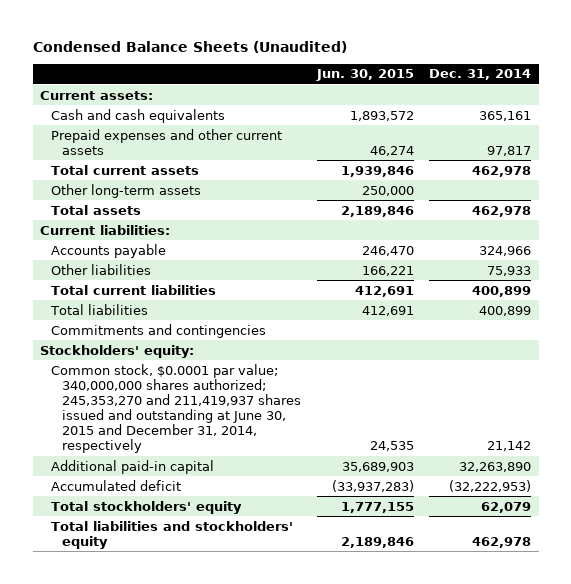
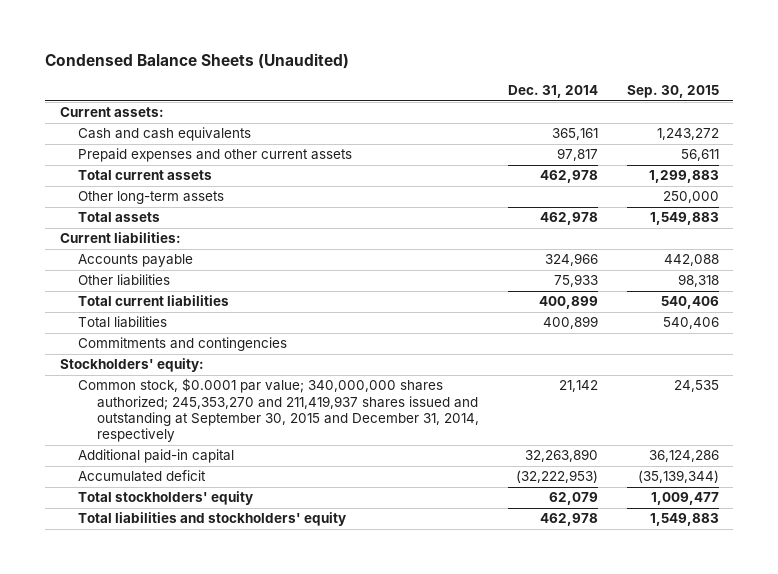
[315,69,414,82] Jun. 30, 2015 -> none
none -> [626,84,719,98] Sep. 30, 2015
[51,363,302,454] Common stock, $0.0001 par value; 340,000,000 shares authorized; 245,353,270 and 211,419,937 shares issued and outstanding at June 30, 2015 and December 31, 2014, respectively -> [78,378,480,443] Common stock, $0.0001 par value; 340,000,000 shares authorized; 245,353,270 and 211,419,937 shares issued and outstanding at September 30, 2015 and December 31, 2014, respectively

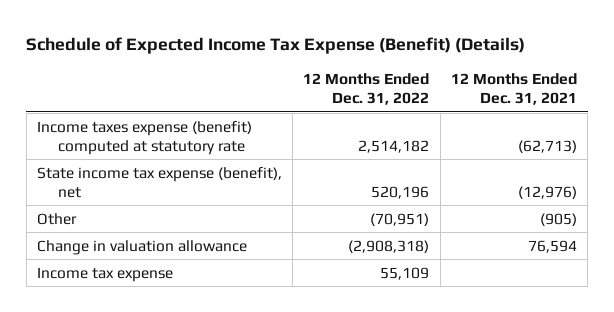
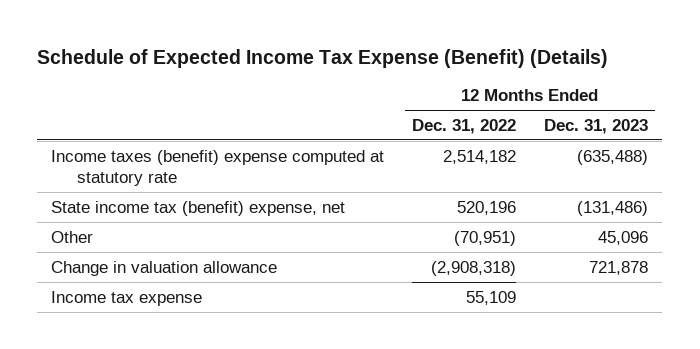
[450,73,577,106] 12 Months Ended Dec. 31, 2021 -> none
none -> [544,118,649,134] Dec. 31, 2023
[37,120,253,155] Income taxes expense (benefit) computed at statutory rate -> [51,149,385,187] Income taxes (benefit) expense computed at statutory rate
[37,166,283,198] State income tax expense (benefit), net -> [51,200,346,216] State income tax (benefit) expense, net

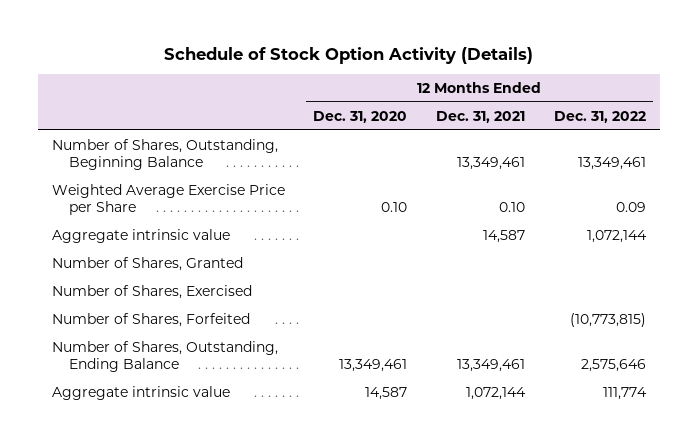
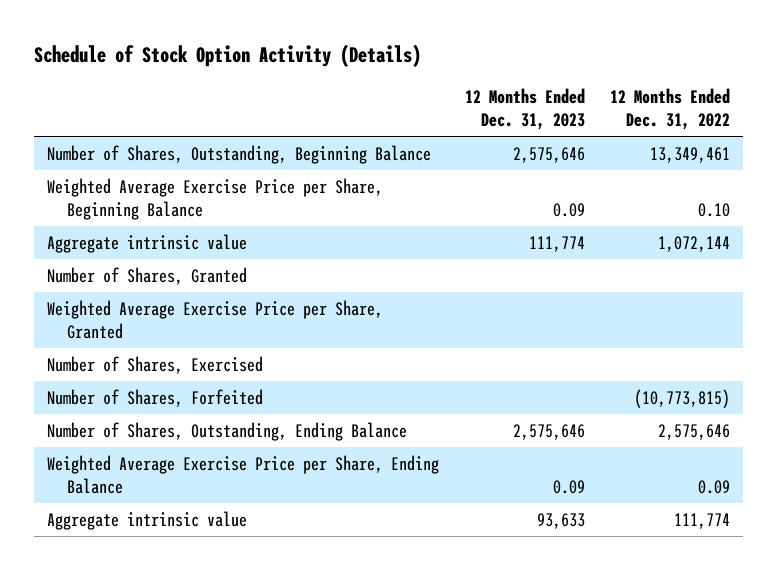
[313,110,408,123] Dec. 31, 2020 -> none
[435,110,525,123] Dec. 31, 2021 -> none
none -> [464,87,585,131] 12 Months Ended Dec. 31, 2023
[51,183,285,215] Weighted Average Exercise Price per Share -> [46,177,383,221] Weighted Average Exercise Price per Share, Beginning Balance
[615,201,646,212] 0.09 -> [698,203,731,218] 0.10
none -> [46,299,383,340] Weighted Average Exercise Price per Share, Granted
none -> [46,454,439,495] Weighted Average Exercise Price per Share, Ending Balance

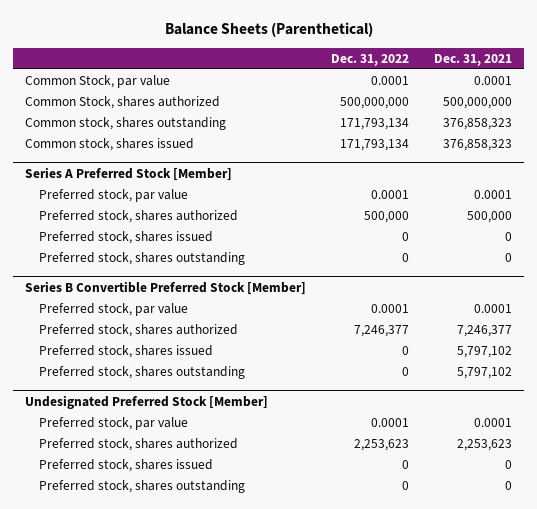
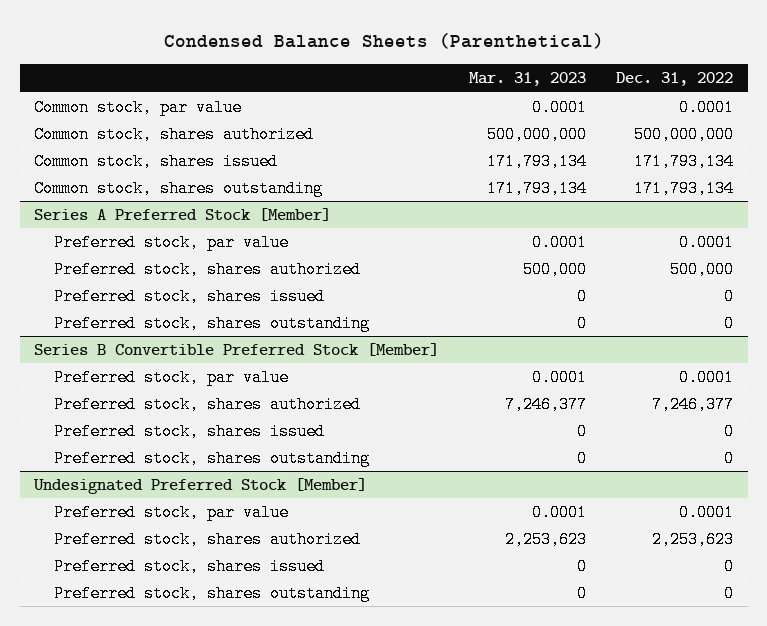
[164,22,373,38] Balance Sheets (Parenthetical) -> [163,32,604,49] Condensed Balance Sheets (Parenthetical)
[434,53,513,66] Dec. 31, 2021 -> none
none -> [469,72,587,87] Mar. 31, 2023
[25,75,171,89] Common Stock, par value -> [34,98,243,116] Common stock, par value
[25,96,221,110] Common Stock, shares authorized -> [34,125,315,143] Common stock, shares authorized
[25,117,227,131] Common stock, shares outstanding -> [34,179,324,197] Common stock, shares outstanding

